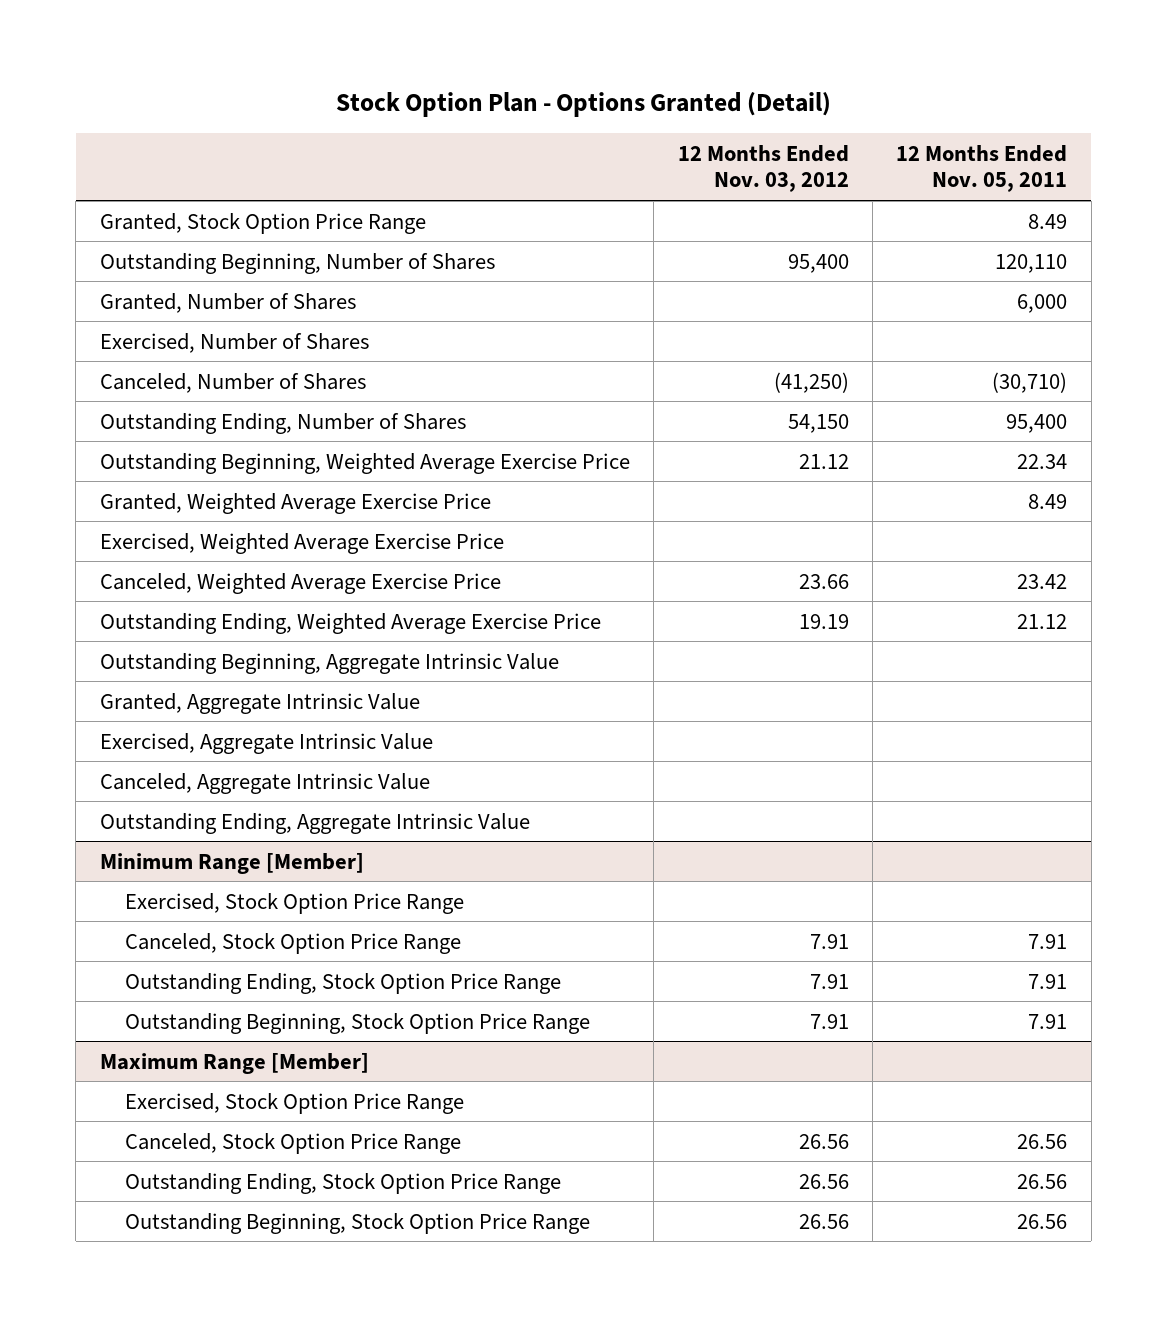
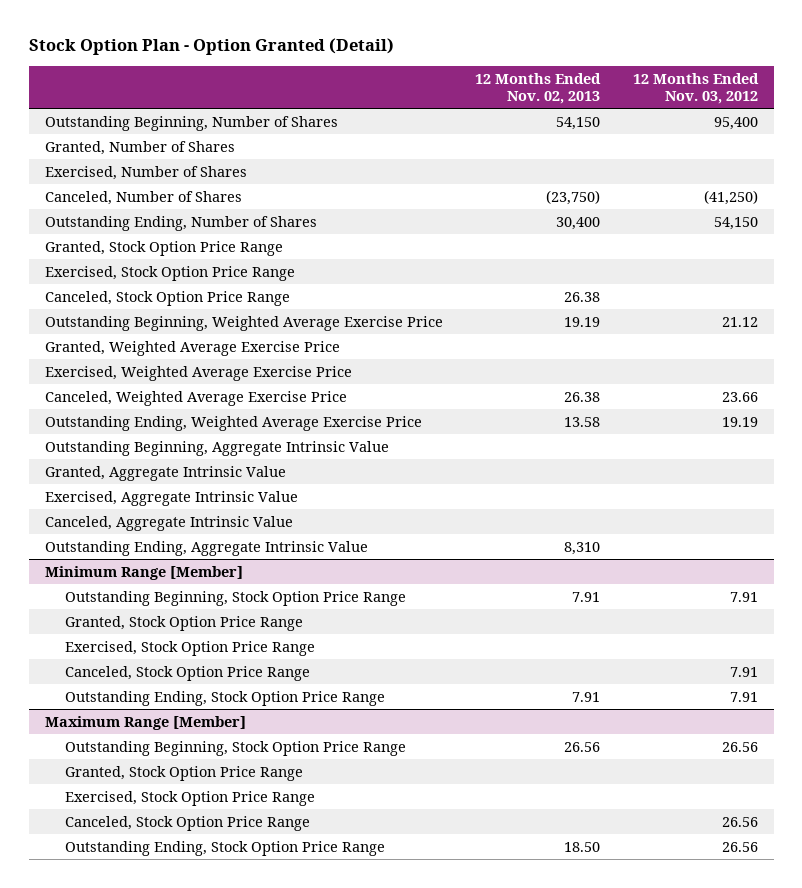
[335,91,831,117] Stock Option Plan - Options Granted (Detail) -> [28,38,394,56] Stock Option Plan - Option Granted (Detail)
[896,144,1068,193] 12 Months Ended Nov. 05, 2011 -> none
none -> [475,72,602,104] 12 Months Ended Nov. 02, 2013
[99,212,426,234] Granted, Stock Option Price Range -> [44,240,283,256] Granted, Stock Option Price Range
none -> [44,265,295,281] Exercised, Stock Option Price Range
none -> [44,290,290,306] Canceled, Stock Option Price Range
[124,1012,590,1034] Outstanding Beginning, Stock Option Price Range -> [64,590,406,606] Outstanding Beginning, Stock Option Price Range
none -> [64,615,303,631] Granted, Stock Option Price Range
[124,1212,590,1234] Outstanding Beginning, Stock Option Price Range -> [64,740,406,756] Outstanding Beginning, Stock Option Price Range
none -> [64,765,303,781] Granted, Stock Option Price Range

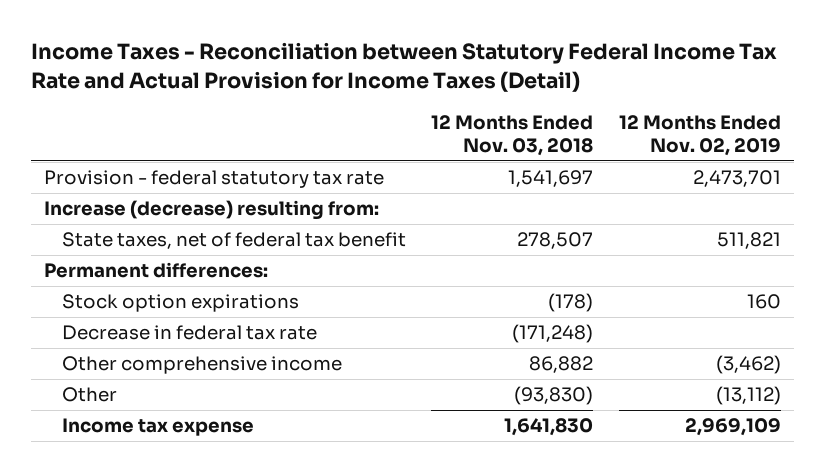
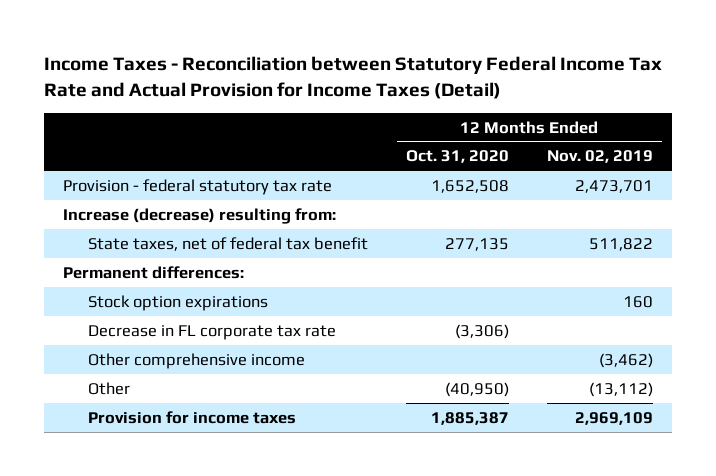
[431,114,594,156] 12 Months Ended Nov. 03, 2018 -> none
none -> [406,150,510,164] Oct. 31, 2020
[717,232,782,250] 511,821 -> [588,237,653,251] 511,822
[61,325,317,341] Decrease in federal tax rate -> [88,324,337,340] Decrease in FL corporate tax rate
[61,418,254,437] Income tax expense -> [88,410,297,424] Provision for income taxes

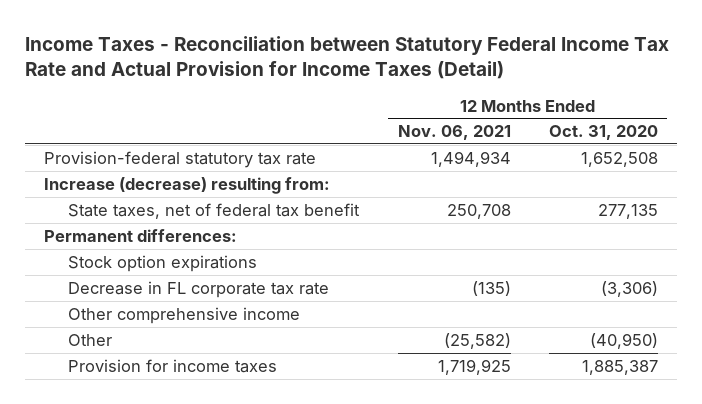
[546,150,653,164] Nov. 02, 2019 -> none
none -> [397,125,511,141] Nov. 06, 2021
[62,178,332,195] Provision - federal statutory tax rate -> [44,150,317,168] Provision-federal statutory tax rate

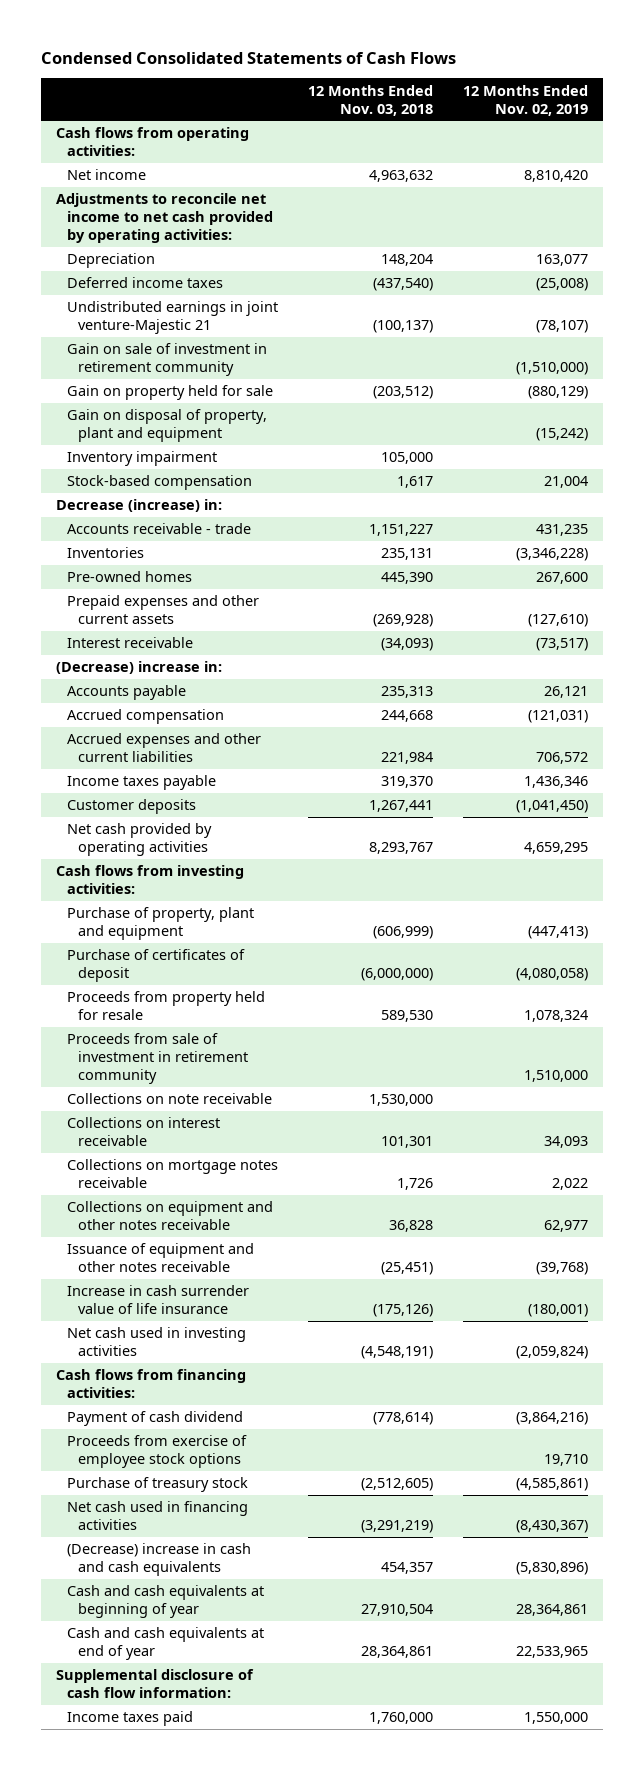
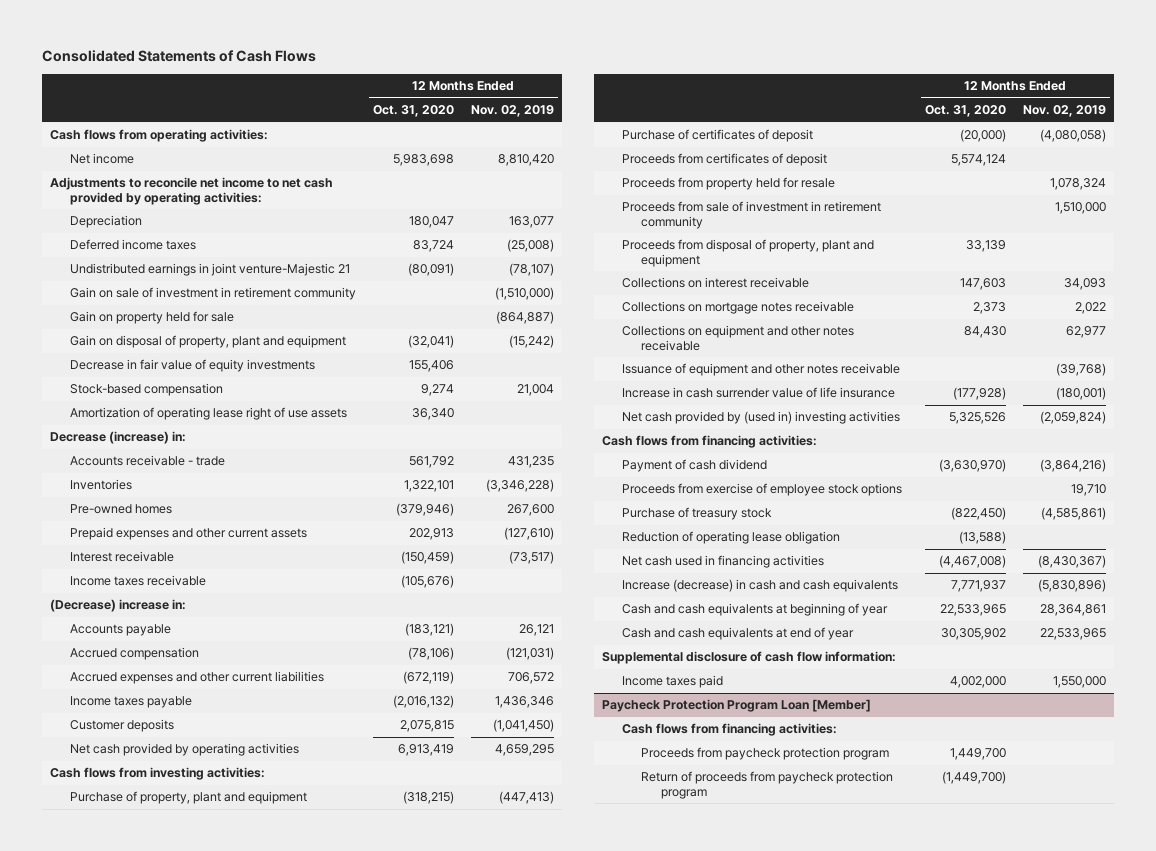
[41,51,457,64] Condensed Consolidated Statements of Cash Flows -> [41,50,316,63] Consolidated Statements of Cash Flows
[308,84,434,116] 12 Months Ended Nov. 03, 2018 -> none
none -> [372,105,454,118] Oct. 31, 2020
[528,386,589,400] (880,129) -> [495,311,554,325] (864,887)
[67,451,218,467] Inventory impairment -> none
none -> [69,359,315,373] Decrease in fair value of equity investments
none -> [69,407,347,421] Amortization of operating lease right of use assets
none -> [69,575,206,587] Income taxes receivable
none -> [621,153,827,167] Proceeds from certificates of deposit
[67,1093,273,1105] Collections on note receivable -> none
none -> [621,239,874,267] Proceeds from disposal of property, plant and equipment
[67,1327,247,1357] Net cash used in investing activities -> [621,411,900,425] Net cash provided by (used in) investing activities
none -> [621,531,840,545] Reduction of operating lease obligation
[67,1543,252,1577] (Decrease) increase in cash and cash equivalents -> [621,579,898,593] Increase (decrease) in cash and cash equivalents
none -> [602,699,872,713] Paycheck Protection Program Loan [Member]
none -> [621,723,837,737] Cash flows from financing activities:
none -> [641,747,890,761] Proceeds from paycheck protection program
none -> [641,771,894,799] Return of proceeds from paycheck protection program

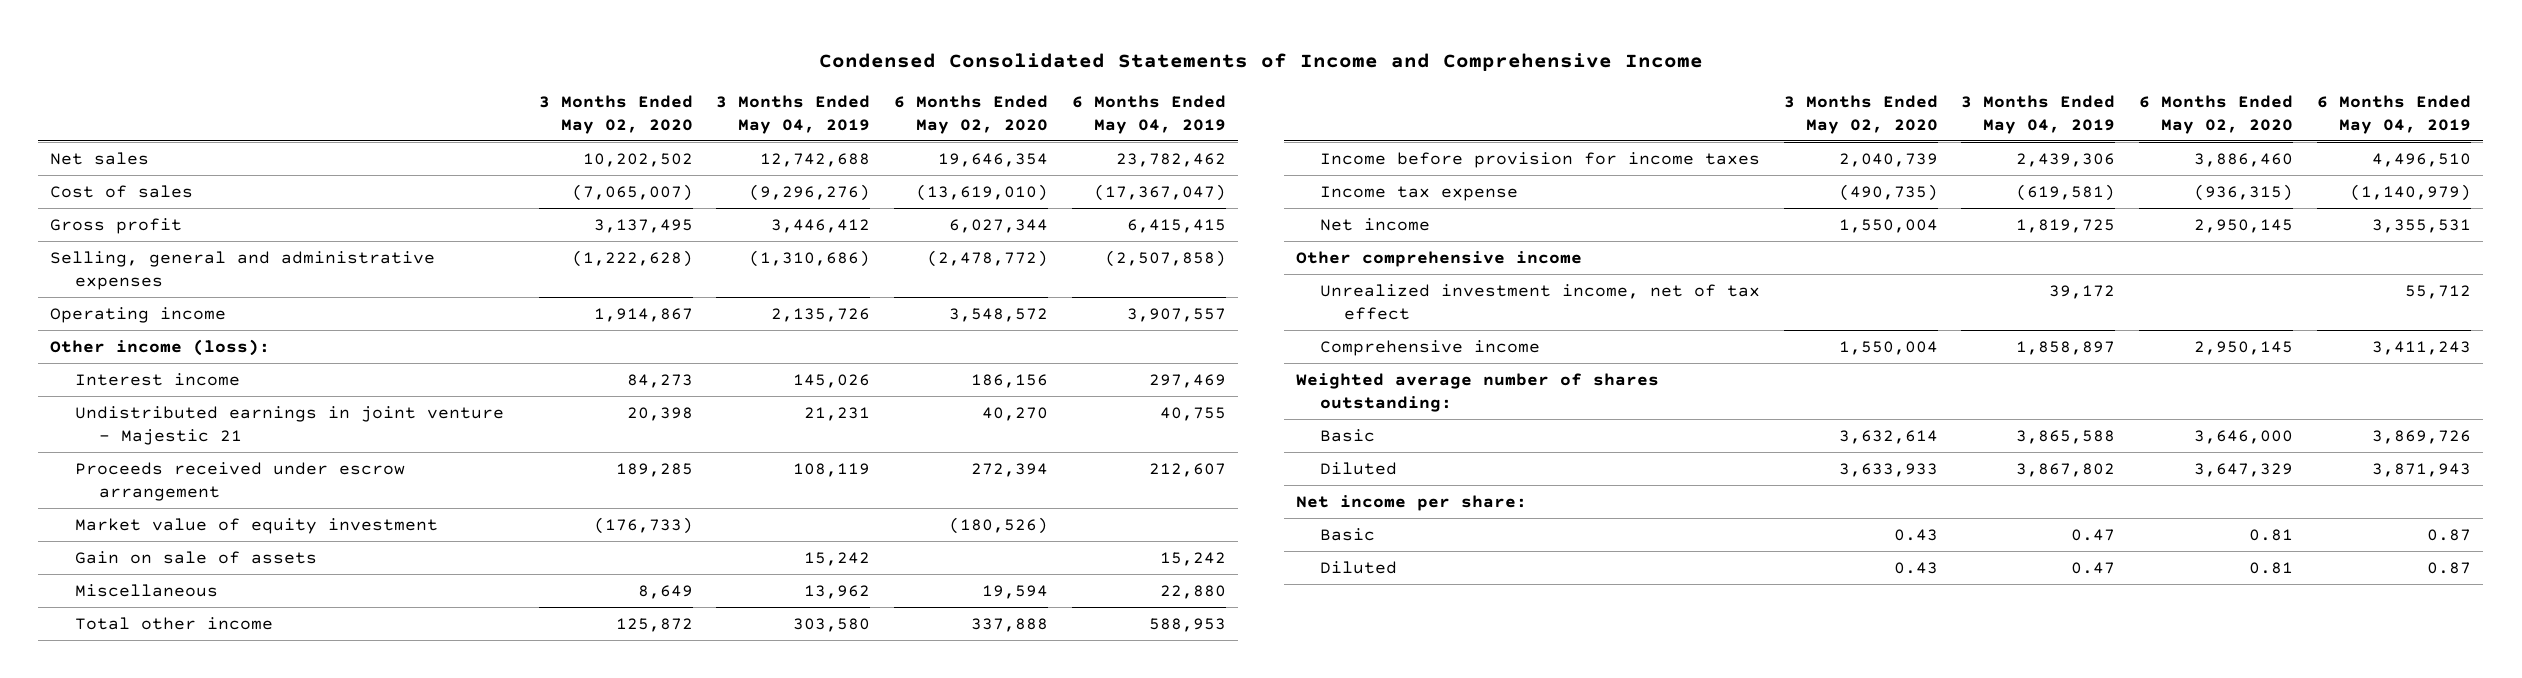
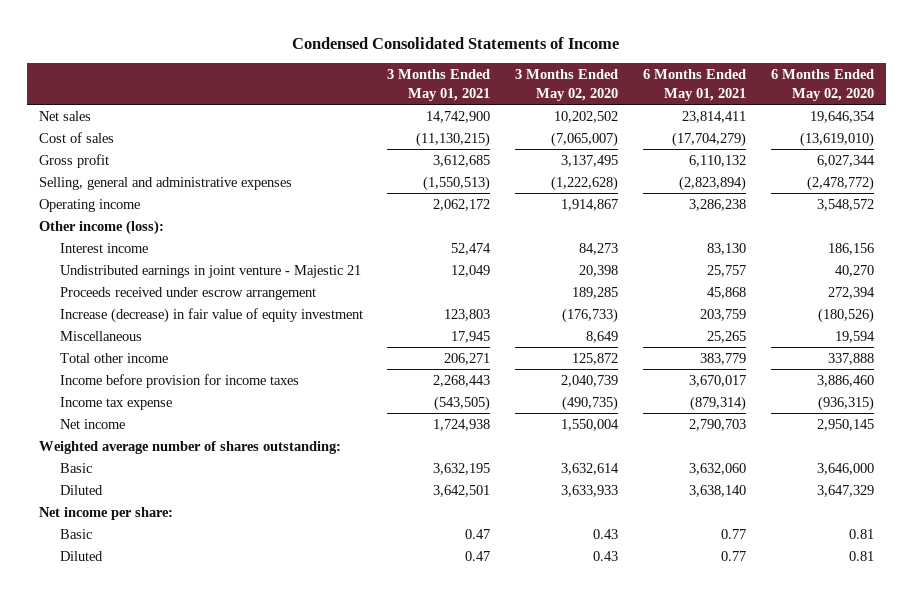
[818,52,1703,71] Condensed Consolidated Statements of Income and Comprehensive Income -> [292,36,620,49] Condensed Consolidated Statements of Income
[716,94,871,134] 3 Months Ended May 04, 2019 -> none
[1072,94,1227,134] 6 Months Ended May 04, 2019 -> none
none -> [387,69,491,101] 3 Months Ended May 01, 2021
none -> [642,69,746,101] 6 Months Ended May 01, 2021
[74,550,317,564] Gain on sale of assets -> none
[74,517,438,534] Market value of equity investment -> [59,307,363,323] Increase (decrease) in fair value of equity investment
[1295,250,1582,267] Other comprehensive income -> none
[1319,283,1760,320] Unrealized investment income, net of tax effect -> none
[1319,339,1540,356] Comprehensive income -> none

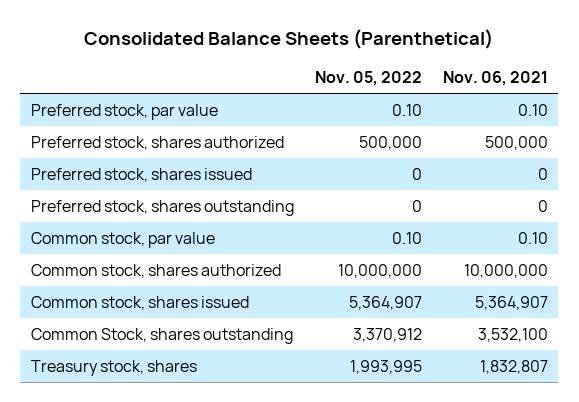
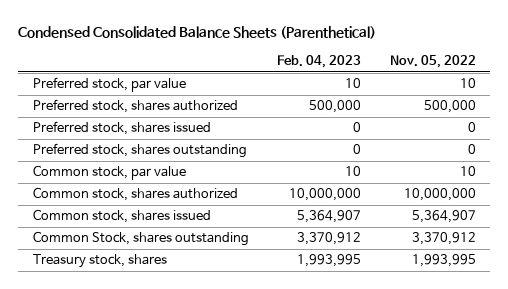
[84,29,494,50] Consolidated Balance Sheets (Parenthetical) -> [18,26,377,40] Condensed Consolidated Balance Sheets (Parenthetical)
[442,71,548,87] Nov. 06, 2021 -> none
none -> [277,55,362,69] Feb. 04, 2023
[391,103,422,116] 0.10 -> [459,78,476,89] 10
[391,231,422,244] 0.10 -> [459,166,476,177] 10

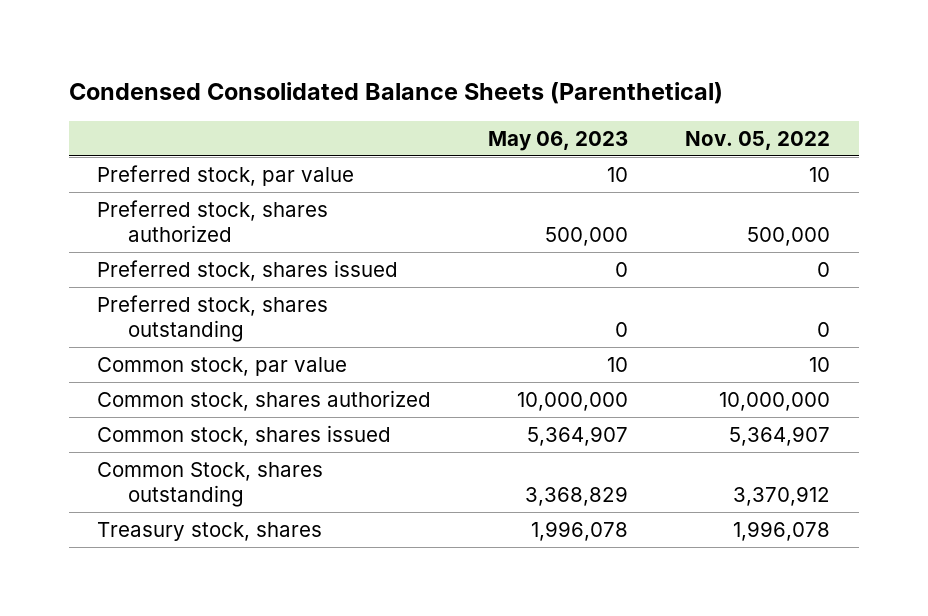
[277,55,362,69] Feb. 04, 2023 -> none
none -> [488,130,629,151] May 06, 2023
[411,254,476,268] 1,993,995 -> [733,520,831,541] 1,996,078

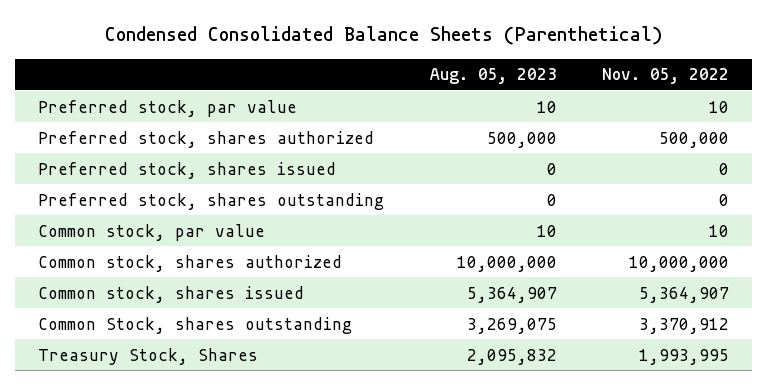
[488,130,629,151] May 06, 2023 -> none
none -> [429,68,557,85] Aug. 05, 2023
[97,521,323,541] Treasury stock, shares -> [37,347,258,365] Treasury Stock, Shares
[733,520,831,541] 1,996,078 -> [639,348,730,365] 1,993,995

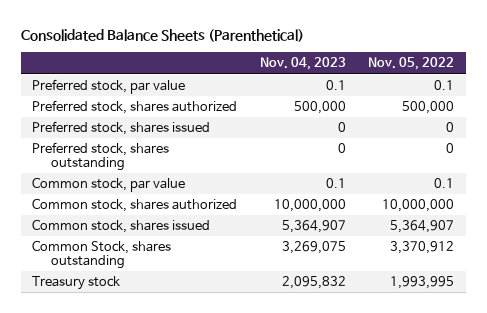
[104,26,663,46] Condensed Consolidated Balance Sheets (Parenthetical) -> [21,29,305,43] Consolidated Balance Sheets (Parenthetical)
[429,68,557,85] Aug. 05, 2023 -> none
none -> [259,57,346,71] Nov. 04, 2023
[709,100,730,113] 10 -> [434,79,455,90] 0.1
[709,224,730,237] 10 -> [434,177,455,188] 0.1
[37,347,258,365] Treasury Stock, Shares -> [32,275,121,290] Treasury stock

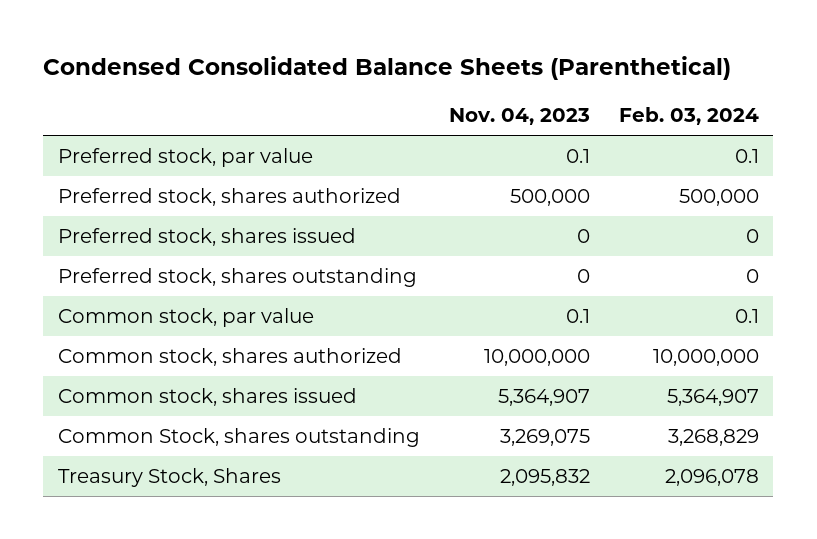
[21,29,305,43] Consolidated Balance Sheets (Parenthetical) -> [43,55,732,80] Condensed Consolidated Balance Sheets (Parenthetical)
[368,57,455,71] Nov. 05, 2022 -> none
none -> [618,106,759,125] Feb. 03, 2024
[32,275,121,290] Treasury stock -> [57,468,281,488] Treasury Stock, Shares

